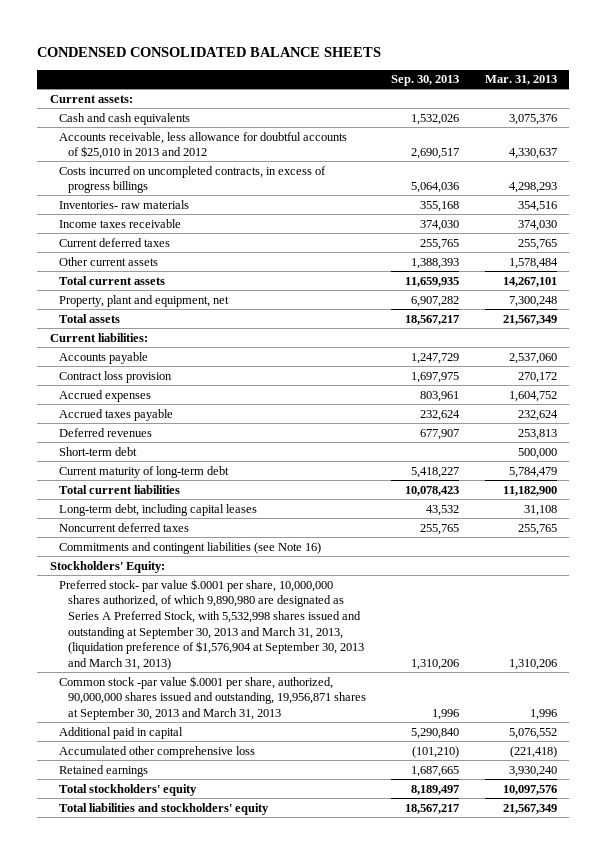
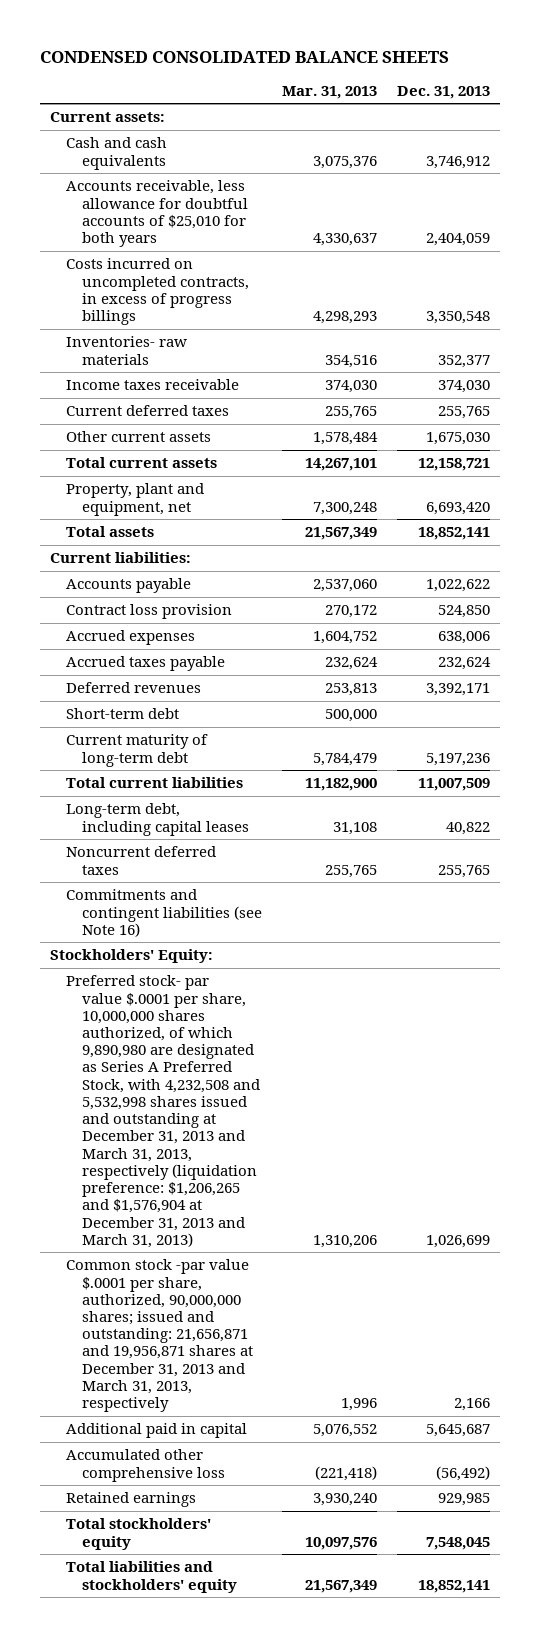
[391,75,460,87] Sep. 30, 2013 -> none
none -> [397,85,491,99] Dec. 31, 2013
[58,131,347,160] Accounts receivable, less allowance for doubtful accounts of $25,010 in 2013 and 2012 -> [65,180,249,248] Accounts receivable, less allowance for doubtful accounts of $25,010 for both years
[58,578,365,670] Preferred stock- par value $.0001 per share, 10,000,000 shares authorized, of which 9,890,980 are designated as Series A Preferred Stock, with 5,532,998 shares issued and outstanding at September 30, 2013 and March 31, 2013, (liquidation preference of $1,576,904 at September 30, 2013 and March 31, 2013) -> [65,975,261,1248] Preferred stock- par value $.0001 per share, 10,000,000 shares authorized, of which 9,890,980 are designated as Series A Preferred Stock, with 4,232,508 and 5,532,998 shares issued and outstanding at December 31, 2013 and March 31, 2013, respectively (liquidation preference: $1,206,265 and $1,576,904 at December 31, 2013 and March 31, 2013)
[58,675,367,720] Common stock -par value $.0001 per share, authorized, 90,000,000 shares issued and outstanding, 19,956,871 shares at September 30, 2013 and March 31, 2013 -> [65,1259,254,1413] Common stock -par value $.0001 per share, authorized, 90,000,000 shares; issued and outstanding: 21,656,871 and 19,956,871 shares at December 31, 2013 and March 31, 2013, respectively

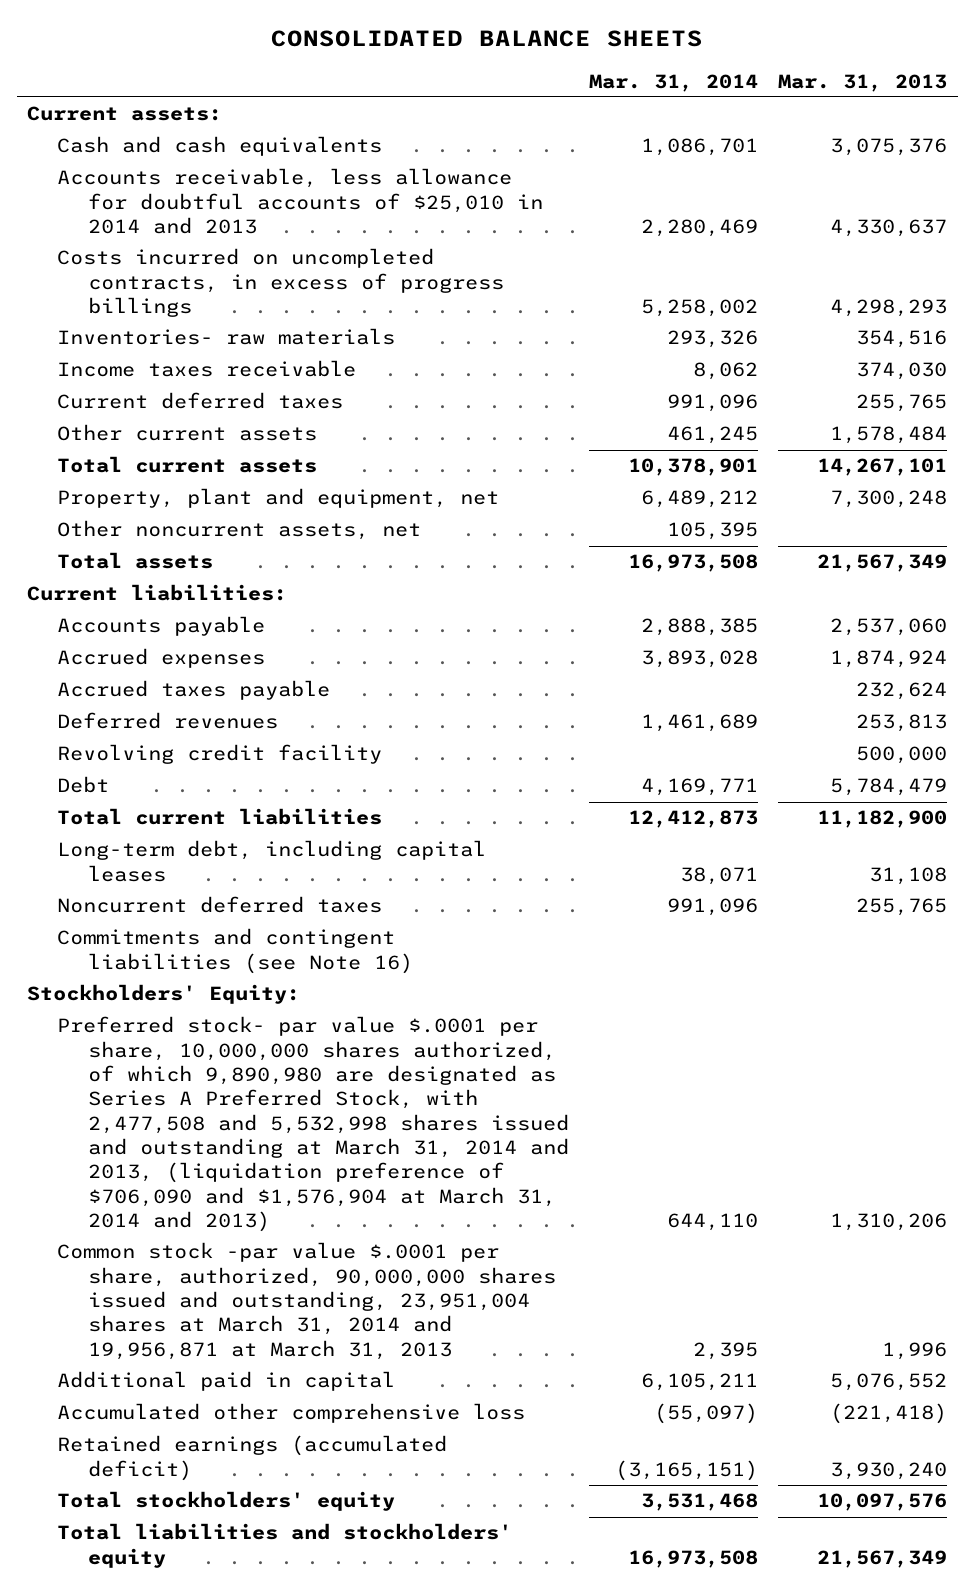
[39,50,449,63] CONDENSED CONSOLIDATED BALANCE SHEETS -> [271,30,704,48] CONSOLIDATED BALANCE SHEETS
[397,85,491,99] Dec. 31, 2013 -> none
none -> [589,73,759,92] Mar. 31, 2014
[65,180,249,248] Accounts receivable, less allowance for doubtful accounts of $25,010 for both years -> [57,168,543,235] Accounts receivable, less allowance for doubtful accounts of $25,010 in 2014 and 2013
none -> [57,520,422,541] Other noncurrent assets, net
[65,604,232,620] Contract loss provision -> none
[313,631,378,645] 1,604,752 -> [830,650,948,669] 1,874,924
[65,708,179,720] Short-term debt -> none
none -> [57,744,383,765] Revolving credit facility
[65,734,208,767] Current maturity of long-term debt -> [57,776,110,794] Debt
[65,975,261,1248] Preferred stock- par value $.0001 per share, 10,000,000 shares authorized, of which 9,890,980 are designated as Series A Preferred Stock, with 4,232,508 and 5,532,998 shares issued and outstanding at December 31, 2013 and March 31, 2013, respectively (liquidation preference: $1,206,265 and $1,576,904 at December 31, 2013 and March 31, 2013) -> [57,1016,569,1233] Preferred stock- par value $.0001 per share, 10,000,000 shares authorized, of which 9,890,980 are designated as Series A Preferred Stock, with 2,477,508 and 5,532,998 shares issued and outstanding at March 31, 2014 and 2013, (liquidation preference of $706,090 and $1,576,904 at March 31, 2014 and 2013)
[65,1259,254,1413] Common stock -par value $.0001 per share, authorized, 90,000,000 shares; issued and outstanding: 21,656,871 and 19,956,871 shares at December 31, 2013 and March 31, 2013, respectively -> [57,1242,556,1360] Common stock -par value $.0001 per share, authorized, 90,000,000 shares issued and outstanding, 23,951,004 shares at March 31, 2014 and 19,956,871 at March 31, 2013
[65,1492,196,1508] Retained earnings -> [57,1435,448,1481] Retained earnings (accumulated deficit)

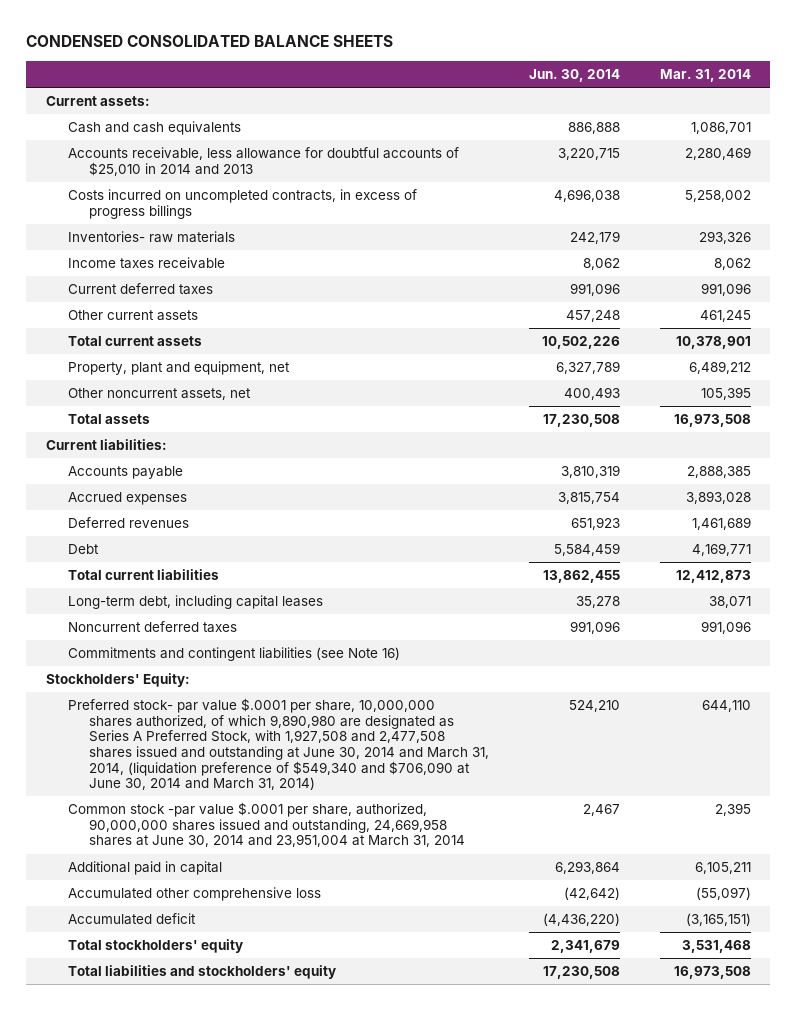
[271,30,704,48] CONSOLIDATED BALANCE SHEETS -> [26,35,394,48] CONDENSED CONSOLIDATED BALANCE SHEETS
[778,73,948,92] Mar. 31, 2013 -> none
none -> [528,69,620,83] Jun. 30, 2014
[57,680,331,701] Accrued taxes payable -> none
[57,744,383,765] Revolving credit facility -> none
[57,1016,569,1233] Preferred stock- par value $.0001 per share, 10,000,000 shares authorized, of which 9,890,980 are designated as Series A Preferred Stock, with 2,477,508 and 5,532,998 shares issued and outstanding at March 31, 2014 and 2013, (liquidation preference of $706,090 and $1,576,904 at March 31, 2014 and 2013) -> [67,698,489,791] Preferred stock- par value $.0001 per share, 10,000,000 shares authorized, of which 9,890,980 are designated as Series A Preferred Stock, with 1,927,508 and 2,477,508 shares issued and outstanding at June 30, 2014 and March 31, 2014, (liquidation preference of $549,340 and $706,090 at June 30, 2014 and March 31, 2014)
[57,1242,556,1360] Common stock -par value $.0001 per share, authorized, 90,000,000 shares issued and outstanding, 23,951,004 shares at March 31, 2014 and 19,956,871 at March 31, 2013 -> [67,802,465,848] Common stock -par value $.0001 per share, authorized, 90,000,000 shares issued and outstanding, 24,669,958 shares at June 30, 2014 and 23,951,004 at March 31, 2014
[57,1435,448,1481] Retained earnings (accumulated deficit) -> [67,913,196,926] Accumulated deficit

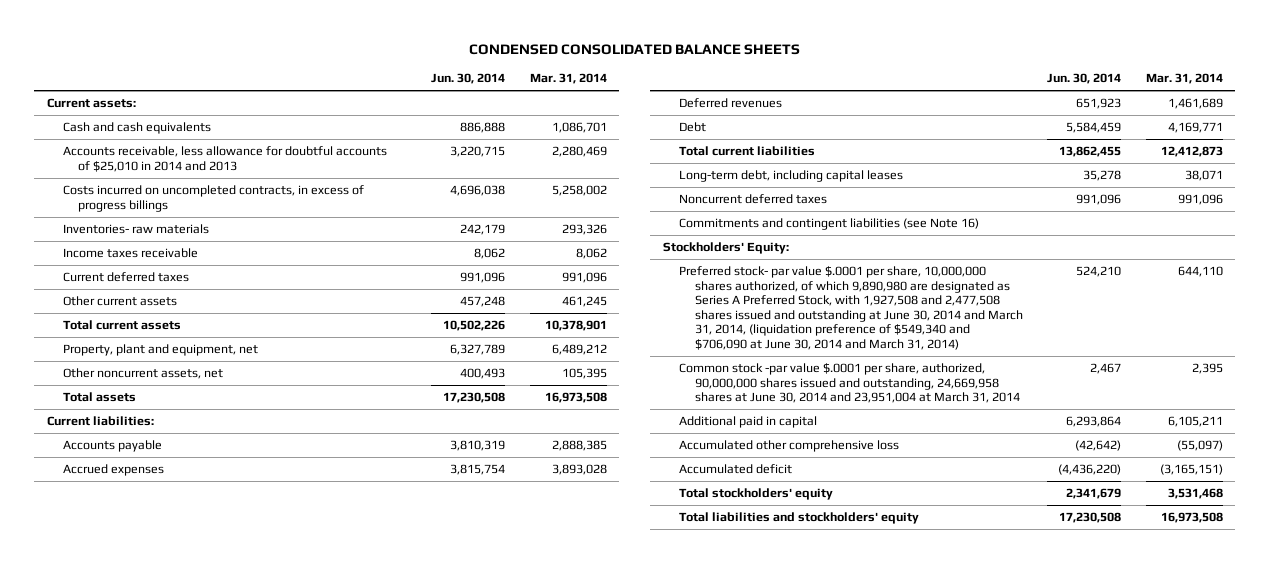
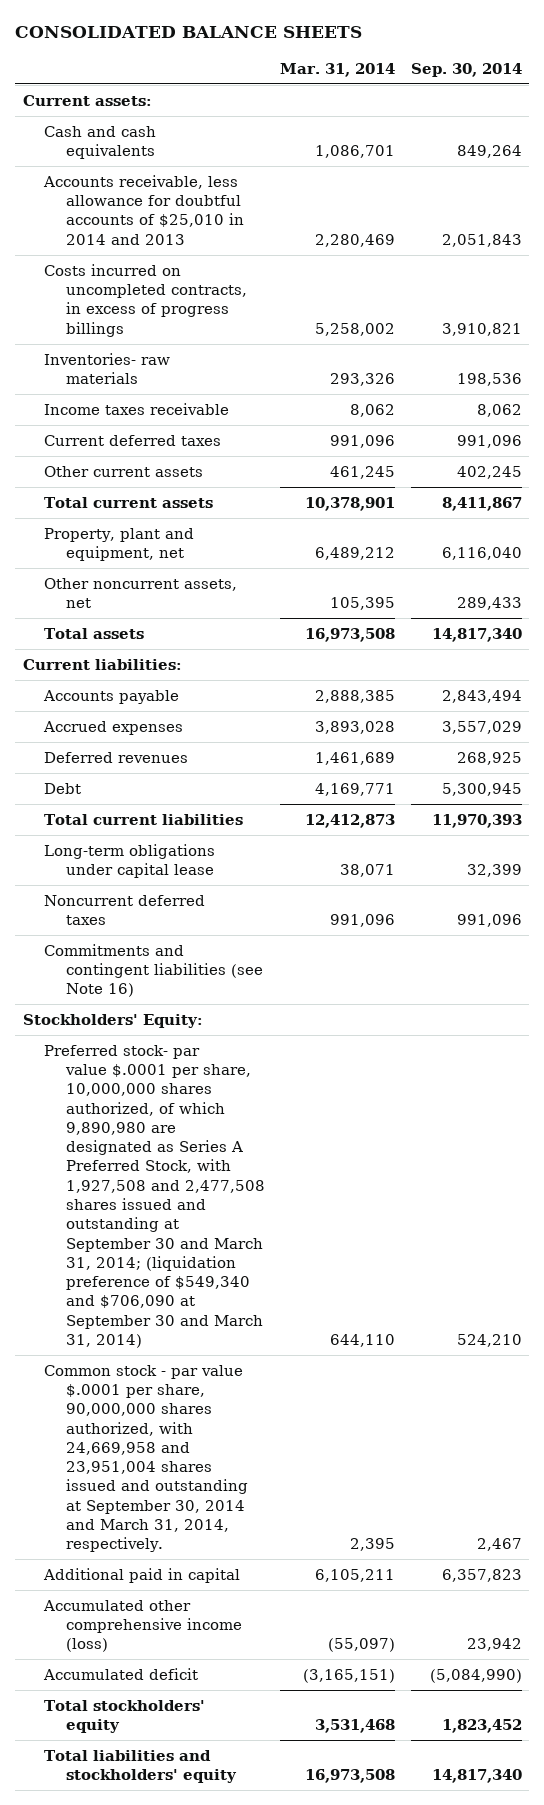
[468,43,800,55] CONDENSED CONSOLIDATED BALANCE SHEETS -> [14,26,362,39] CONSOLIDATED BALANCE SHEETS
[431,73,506,85] Jun. 30, 2014 -> none
none -> [410,62,522,77] Sep. 30, 2014
[678,170,903,183] Long-term debt, including capital leases -> [44,843,216,879] Long-term obligations under capital lease
[678,266,1023,350] Preferred stock- par value $.0001 per share, 10,000,000 shares authorized, of which 9,890,980 are designated as Series A Preferred Stock, with 1,927,508 and 2,477,508 shares issued and outstanding at June 30, 2014 and March 31, 2014, (liquidation preference of $549,340 and $706,090 at June 30, 2014 and March 31, 2014) -> [44,1044,266,1348] Preferred stock- par value $.0001 per share, 10,000,000 shares authorized, of which 9,890,980 are designated as Series A Preferred Stock, with 1,927,508 and 2,477,508 shares issued and outstanding at September 30 and March 31, 2014; (liquidation preference of $549,340 and $706,090 at September 30 and March 31, 2014)
[678,363,1020,404] Common stock -par value $.0001 per share, authorized, 90,000,000 shares issued and outstanding, 24,669,958 shares at June 30, 2014 and 23,951,004 at March 31, 2014 -> [44,1364,249,1553] Common stock - par value $.0001 per share, 90,000,000 shares authorized, with 24,669,958 and 23,951,004 shares issued and outstanding at September 30, 2014 and March 31, 2014, respectively.
[678,440,899,453] Accumulated other comprehensive loss -> [43,1599,243,1653] Accumulated other comprehensive income (loss)

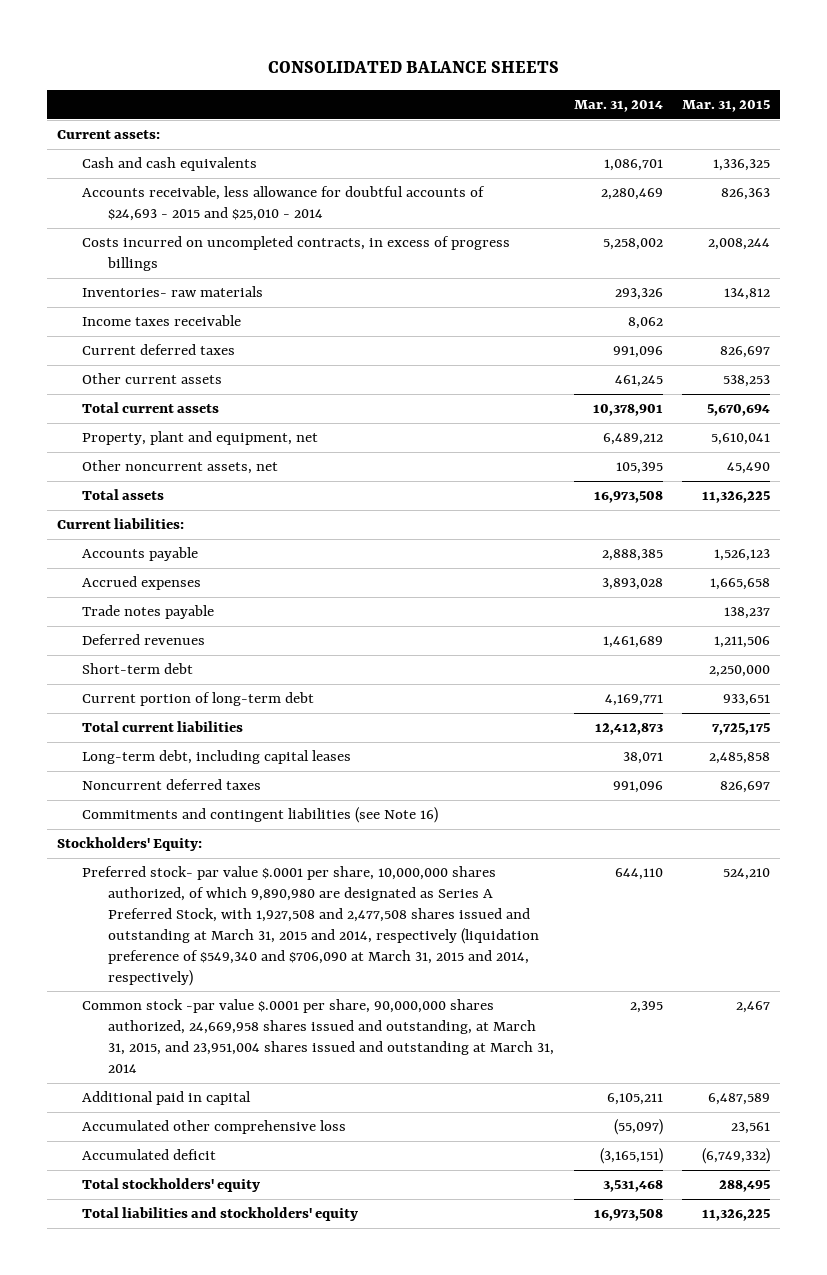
[410,62,522,77] Sep. 30, 2014 -> none
none -> [682,100,771,113] Mar. 31, 2015
[43,174,245,245] Accounts receivable, less allowance for doubtful accounts of $25,010 in 2014 and 2013 -> [82,186,486,222] Accounts receivable, less allowance for doubtful accounts of $24,693 - 2015 and $25,010 - 2014
none -> [82,605,215,620] Trade notes payable
none -> [82,663,194,675] Short-term debt
[44,782,82,794] Debt -> [82,692,315,707] Current portion of long-term debt
[44,843,216,879] Long-term obligations under capital lease -> [82,750,352,765] Long-term debt, including capital leases
[44,1044,266,1348] Preferred stock- par value $.0001 per share, 10,000,000 shares authorized, of which 9,890,980 are designated as Series A Preferred Stock, with 1,927,508 and 2,477,508 shares issued and outstanding at September 30 and March 31, 2014; (liquidation preference of $549,340 and $706,090 at September 30 and March 31, 2014) -> [82,866,539,986] Preferred stock- par value $.0001 per share, 10,000,000 shares authorized, of which 9,890,980 are designated as Series A Preferred Stock, with 1,927,508 and 2,477,508 shares issued and outstanding at March 31, 2015 and 2014, respectively (liquidation preference of $549,340 and $706,090 at March 31, 2015 and 2014, respectively)
[44,1364,249,1553] Common stock - par value $.0001 per share, 90,000,000 shares authorized, with 24,669,958 and 23,951,004 shares issued and outstanding at September 30, 2014 and March 31, 2014, respectively. -> [82,999,554,1074] Common stock -par value $.0001 per share, 90,000,000 shares authorized, 24,669,958 shares issued and outstanding, at March 31, 2015, and 23,951,004 shares issued and outstanding at March 31, 2014
[43,1599,243,1653] Accumulated other comprehensive income (loss) -> [82,1120,347,1135] Accumulated other comprehensive loss

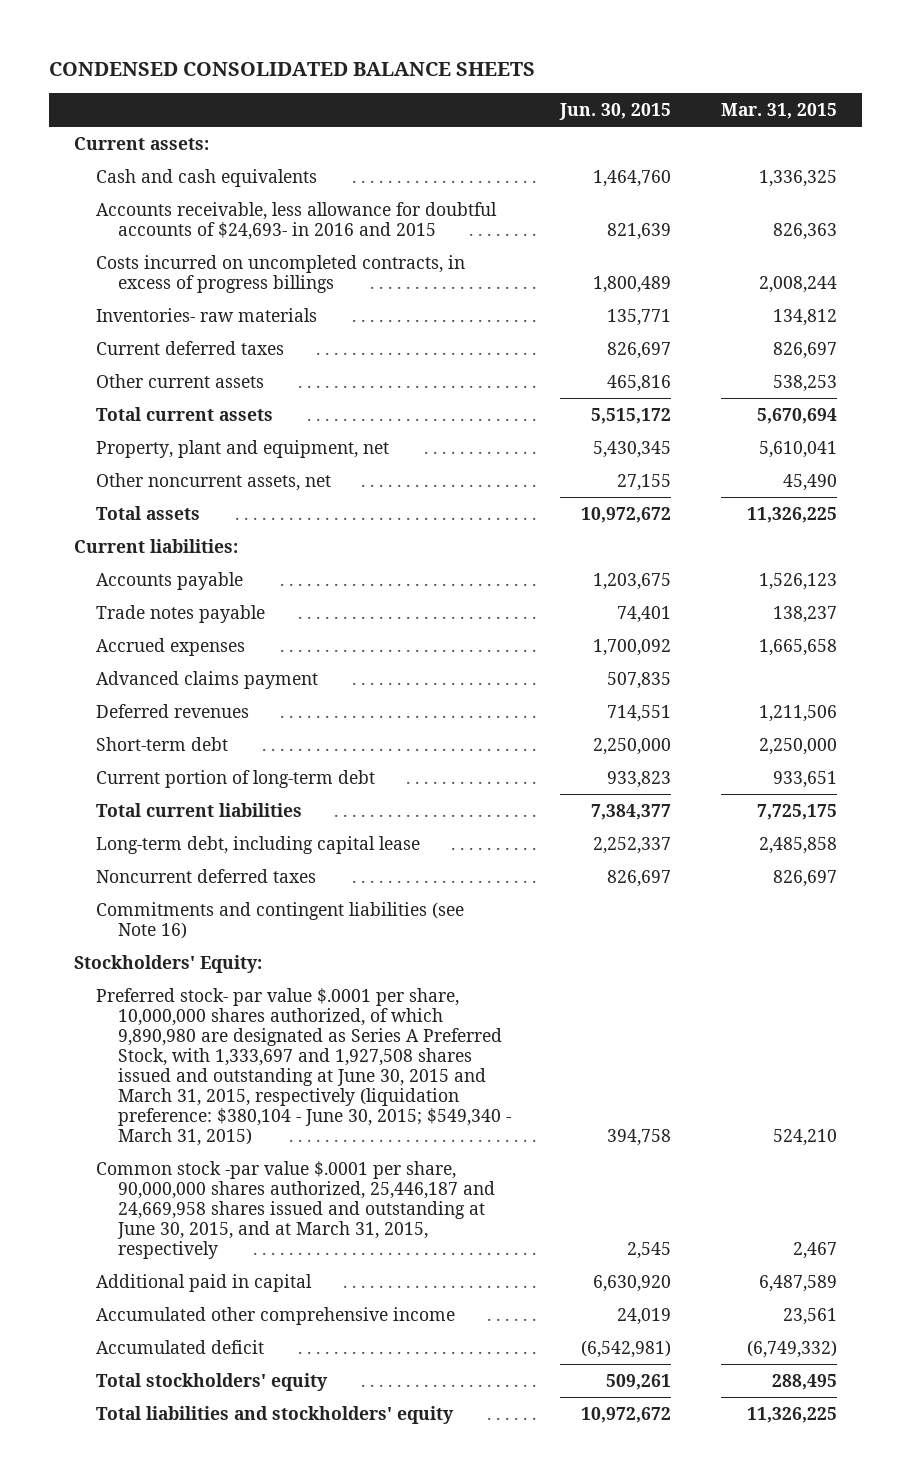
[267,61,559,74] CONSOLIDATED BALANCE SHEETS -> [48,61,535,76] CONDENSED CONSOLIDATED BALANCE SHEETS
[573,100,663,113] Mar. 31, 2014 -> none
none -> [559,102,672,120] Jun. 30, 2015
[82,186,486,222] Accounts receivable, less allowance for doubtful accounts of $24,693 - 2015 and $25,010 - 2014 -> [95,201,497,240] Accounts receivable, less allowance for doubtful accounts of $24,693- in 2016 and 2015
[82,315,242,327] Income taxes receivable -> none
[82,576,202,591] Accrued expenses -> [95,637,245,656] Accrued expenses
none -> [95,670,318,689] Advanced claims payment
[82,750,352,765] Long-term debt, including capital leases -> [95,835,420,854] Long-term debt, including capital lease
[82,866,539,986] Preferred stock- par value $.0001 per share, 10,000,000 shares authorized, of which 9,890,980 are designated as Series A Preferred Stock, with 1,927,508 and 2,477,508 shares issued and outstanding at March 31, 2015 and 2014, respectively (liquidation preference of $549,340 and $706,090 at March 31, 2015 and 2014, respectively) -> [95,987,511,1146] Preferred stock- par value $.0001 per share, 10,000,000 shares authorized, of which 9,890,980 are designated as Series A Preferred Stock, with 1,333,697 and 1,927,508 shares issued and outstanding at June 30, 2015 and March 31, 2015, respectively (liquidation preference: $380,104 - June 30, 2015; $549,340 - March 31, 2015)
[82,999,554,1074] Common stock -par value $.0001 per share, 90,000,000 shares authorized, 24,669,958 shares issued and outstanding, at March 31, 2015, and 23,951,004 shares issued and outstanding at March 31, 2014 -> [95,1160,495,1259] Common stock -par value $.0001 per share, 90,000,000 shares authorized, 25,446,187 and 24,669,958 shares issued and outstanding at June 30, 2015, and at March 31, 2015, respectively
[82,1120,347,1135] Accumulated other comprehensive loss -> [95,1306,455,1325] Accumulated other comprehensive income

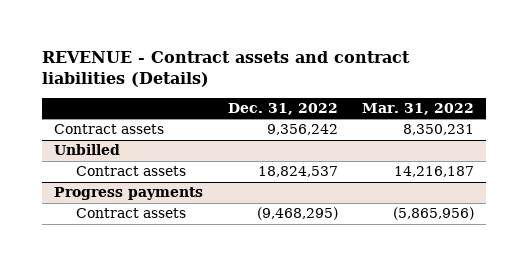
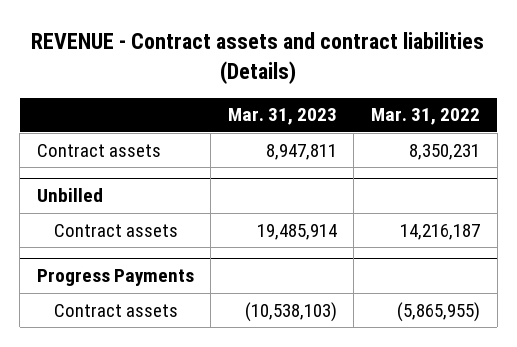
[227,103,338,116] Dec. 31, 2022 -> none
none -> [227,108,337,126] Mar. 31, 2023
[53,187,203,201] Progress payments -> [36,269,194,287] Progress Payments
[393,207,475,221] (5,865,956) -> [397,301,481,322] (5,865,955)

